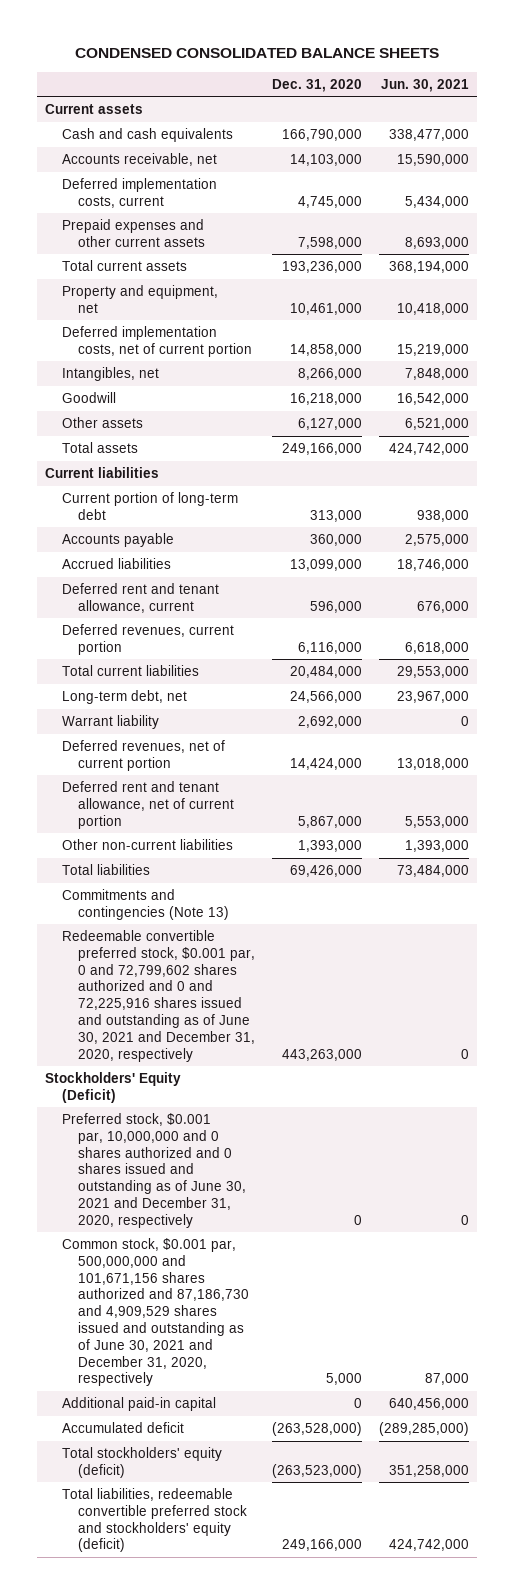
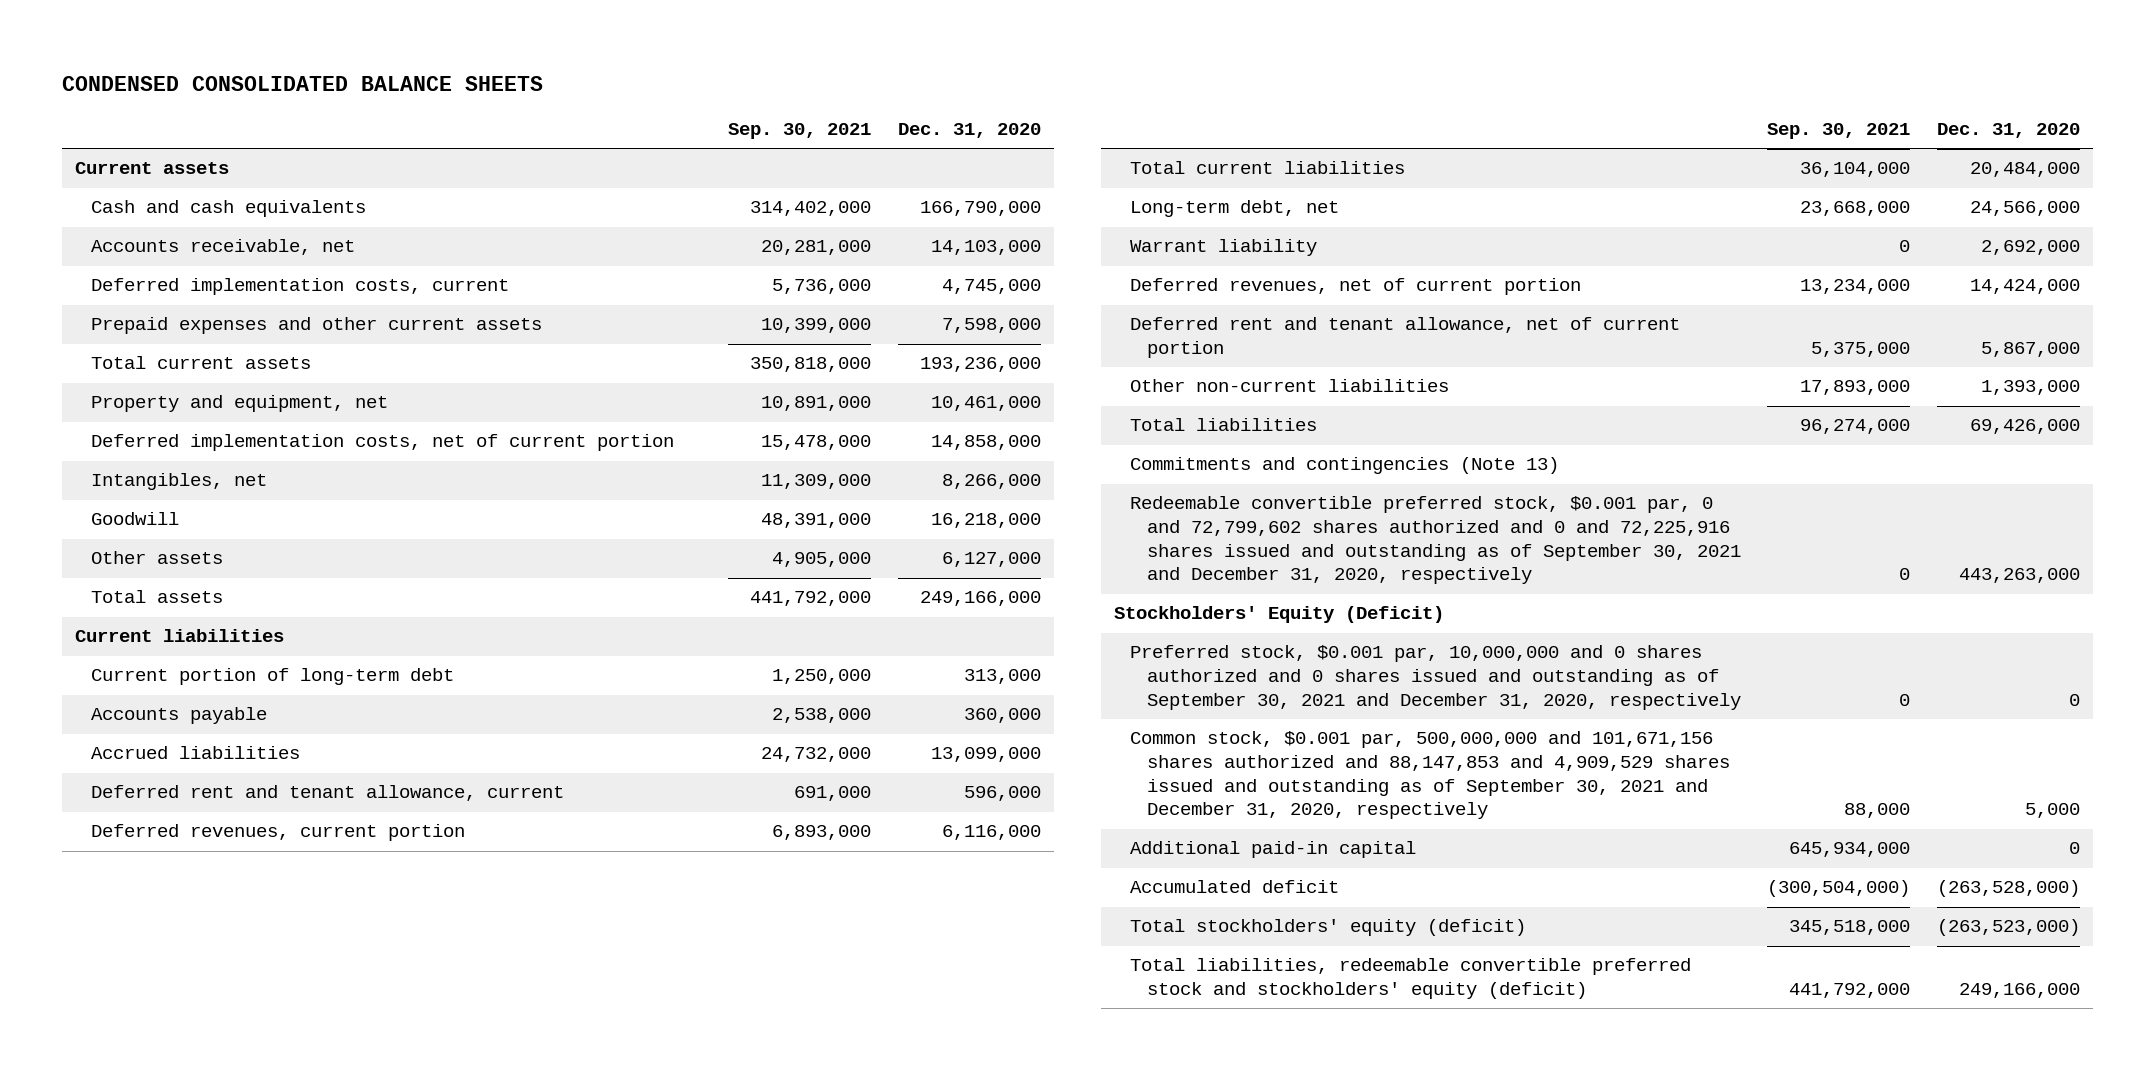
[380,78,469,92] Jun. 30, 2021 -> none
none -> [728,123,872,140] Sep. 30, 2021
[61,929,256,1062] Redeemable convertible preferred stock, $0.001 par, 0 and 72,799,602 shares authorized and 0 and 72,225,916 shares issued and outstanding as of June 30, 2021 and December 31, 2020, respectively -> [1130,496,1741,585] Redeemable convertible preferred stock, $0.001 par, 0 and 72,799,602 shares authorized and 0 and 72,225,916 shares issued and outstanding as of September 30, 2021 and December 31, 2020, respectively
[61,1112,247,1228] Preferred stock, $0.001 par, 10,000,000 and 0 shares authorized and 0 shares issued and outstanding as of June 30, 2021 and December 31, 2020, respectively -> [1130,645,1741,710] Preferred stock, $0.001 par, 10,000,000 and 0 shares authorized and 0 shares issued and outstanding as of September 30, 2021 and December 31, 2020, respectively
[61,1237,250,1387] Common stock, $0.001 par, 500,000,000 and 101,671,156 shares authorized and 87,186,730 and 4,909,529 shares issued and outstanding as of June 30, 2021 and December 31, 2020, respectively -> [1130,731,1730,820] Common stock, $0.001 par, 500,000,000 and 101,671,156 shares authorized and 88,147,853 and 4,909,529 shares issued and outstanding as of September 30, 2021 and December 31, 2020, respectively

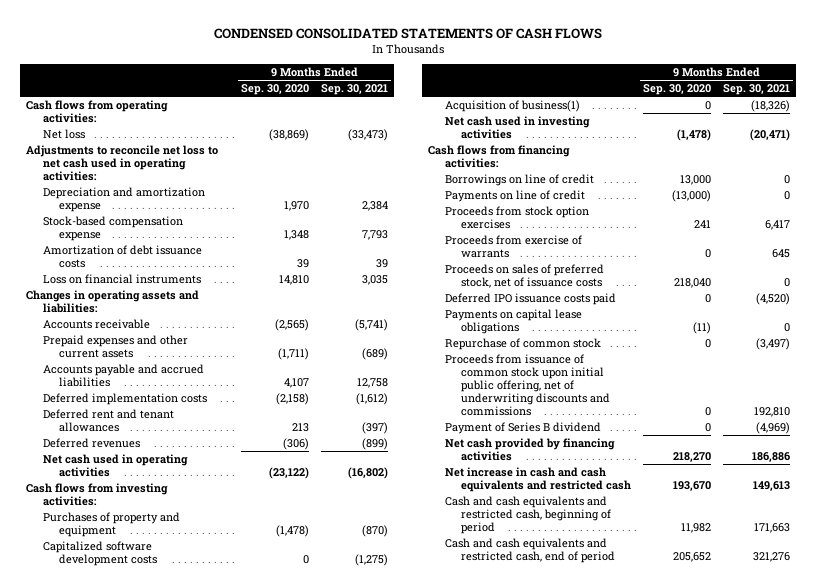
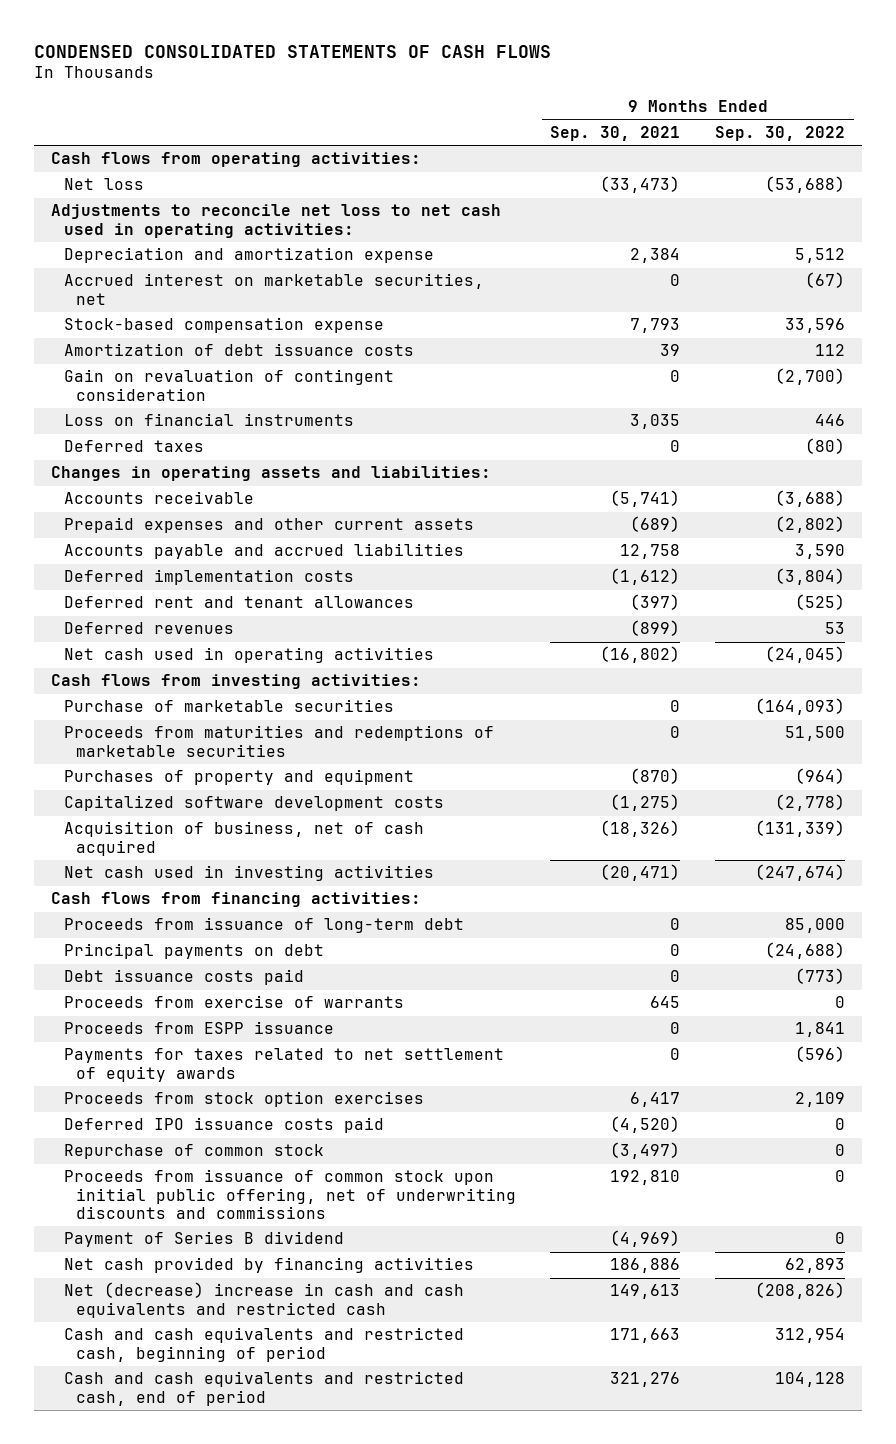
[241,84,310,96] Sep. 30, 2020 -> none
none -> [714,125,845,141] Sep. 30, 2022
none -> [63,273,484,305] Accrued interest on marketable securities, net
none -> [63,369,394,401] Gain on revaluation of contingent consideration
none -> [63,440,204,453] Deferred taxes
none -> [63,699,394,713] Purchase of marketable securities
none -> [63,725,494,757] Proceeds from maturities and redemptions of marketable securities
[444,100,580,113] Acquisition of business(1) -> [63,821,424,856] Acquisition of business, net of cash acquired
[444,174,594,187] Borrowings on line of credit -> none
[444,190,585,203] Payments on line of credit -> none
none -> [63,917,464,934] Proceeds from issuance of long-term debt
none -> [63,943,324,960] Principal payments on debt
none -> [63,969,304,986] Debt issuance costs paid
[444,264,604,289] Proceeds on sales of preferred stock, net of issuance costs -> none
none -> [63,1021,334,1035] Proceeds from ESPP issuance
none -> [63,1048,504,1082] Payments for taxes related to net settlement of equity awards
[444,206,589,230] Proceeds from stock option exercises -> [63,1091,424,1108] Proceeds from stock option exercises
[444,309,582,335] Payments on capital lease obligations -> none
[444,467,631,493] Net increase in cash and cash equivalents and restricted cash -> [63,1282,464,1318] Net (decrease) increase in cash and cash equivalents and restricted cash

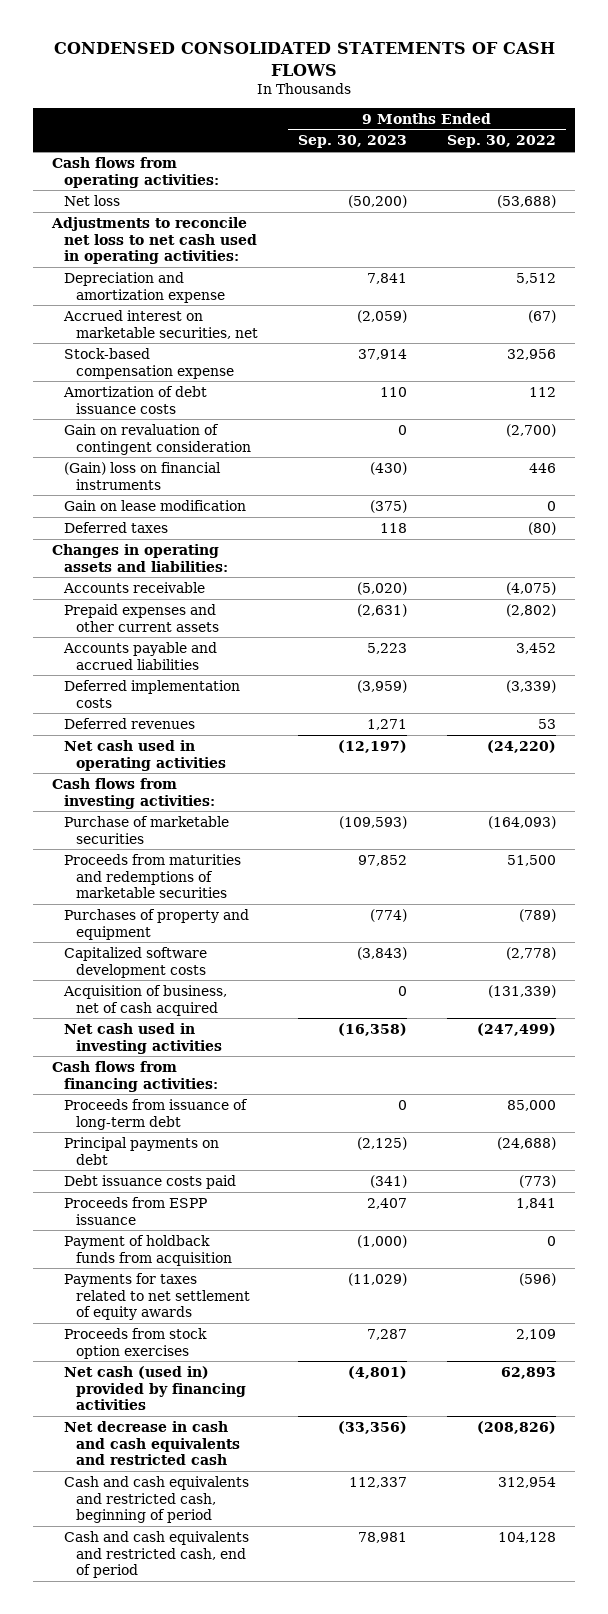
[550,125,681,141] Sep. 30, 2021 -> none
none -> [298,135,408,149] Sep. 30, 2023
[784,318,845,334] 33,596 -> [506,348,556,360] 32,956
[63,413,354,427] Loss on financial instruments -> [64,461,222,490] (Gain) loss on financial instruments
none -> [64,499,247,511] Gain on lease modification
[774,490,845,508] (3,688) -> [505,581,556,595] (4,075)
[63,596,414,609] Deferred rent and tenant allowances -> none
[794,544,845,560] 3,590 -> [515,642,556,654] 3,452
[774,568,845,586] (3,804) -> [505,679,556,693] (3,339)
[764,646,845,664] (24,045) -> [486,739,556,753] (24,220)
[794,768,845,785] (964) -> [518,908,556,922] (789)
[754,864,845,882] (247,674) -> [476,1022,556,1036] (247,499)
[63,995,404,1009] Proceeds from exercise of warrants -> none
none -> [64,1234,233,1266] Payment of holdback funds from acquisition
[63,1117,384,1134] Deferred IPO issuance costs paid -> none
[63,1144,324,1160] Repurchase of common stock -> none
[63,1169,516,1220] Proceeds from issuance of common stock upon initial public offering, net of underwriting discounts and commissions -> none
[63,1231,344,1248] Payment of Series B dividend -> none
[63,1257,474,1274] Net cash provided by financing activities -> [64,1365,247,1411] Net cash (used in) provided by financing activities
[63,1282,464,1318] Net (decrease) increase in cash and cash equivalents and restricted cash -> [64,1420,241,1466] Net decrease in cash and cash equivalents and restricted cash

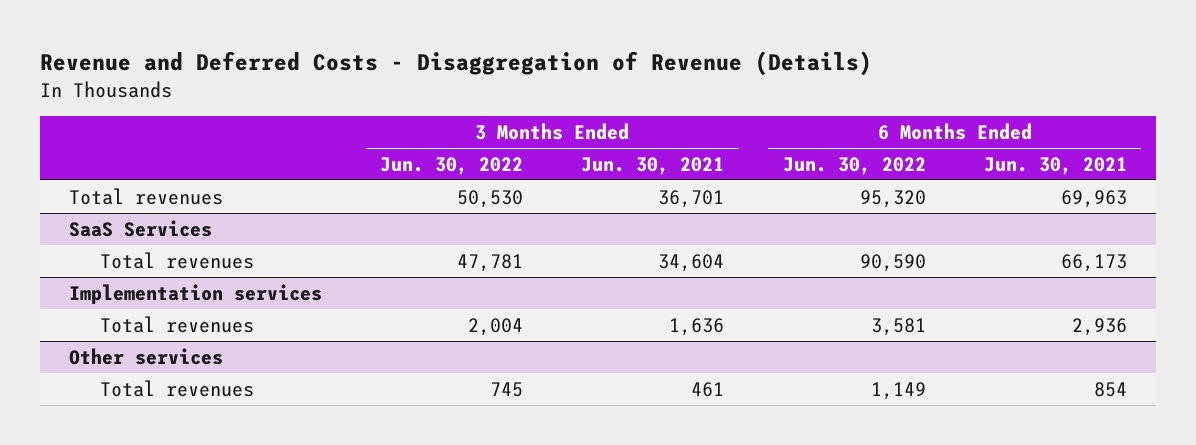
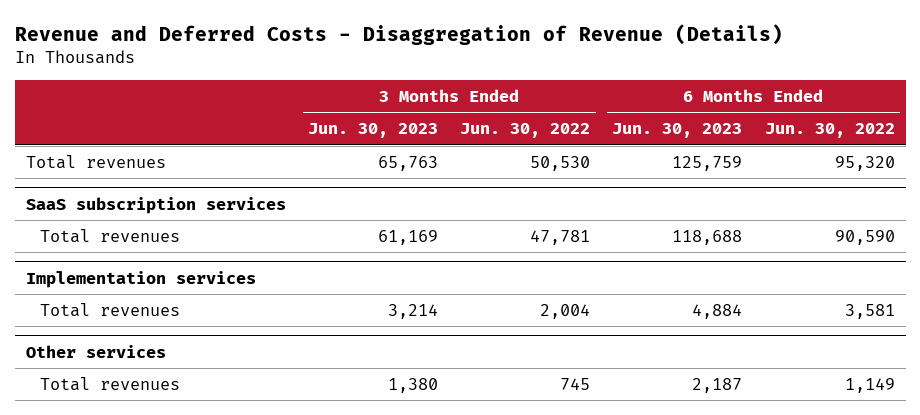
[581,156,725,175] Jun. 30, 2021 -> none
[983,156,1127,175] Jun. 30, 2021 -> none
none -> [308,123,439,139] Jun. 30, 2023
none -> [612,123,743,139] Jun. 30, 2023
[69,219,213,237] SaaS Services -> [25,196,286,214] SaaS subscription services

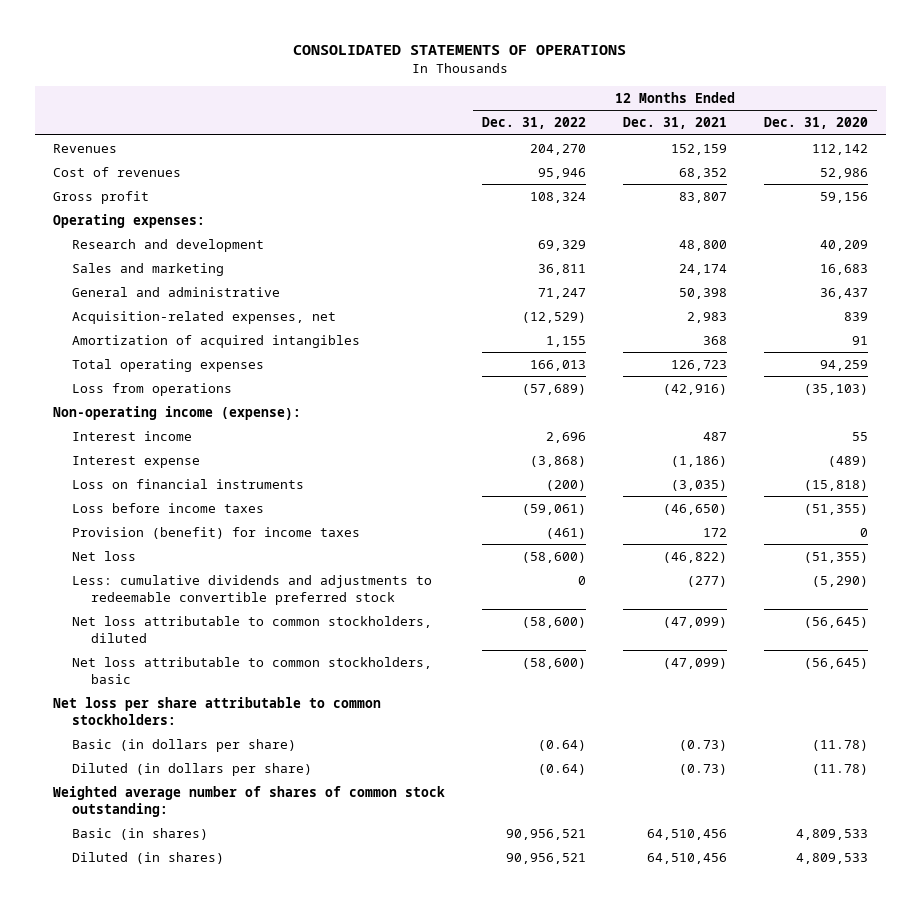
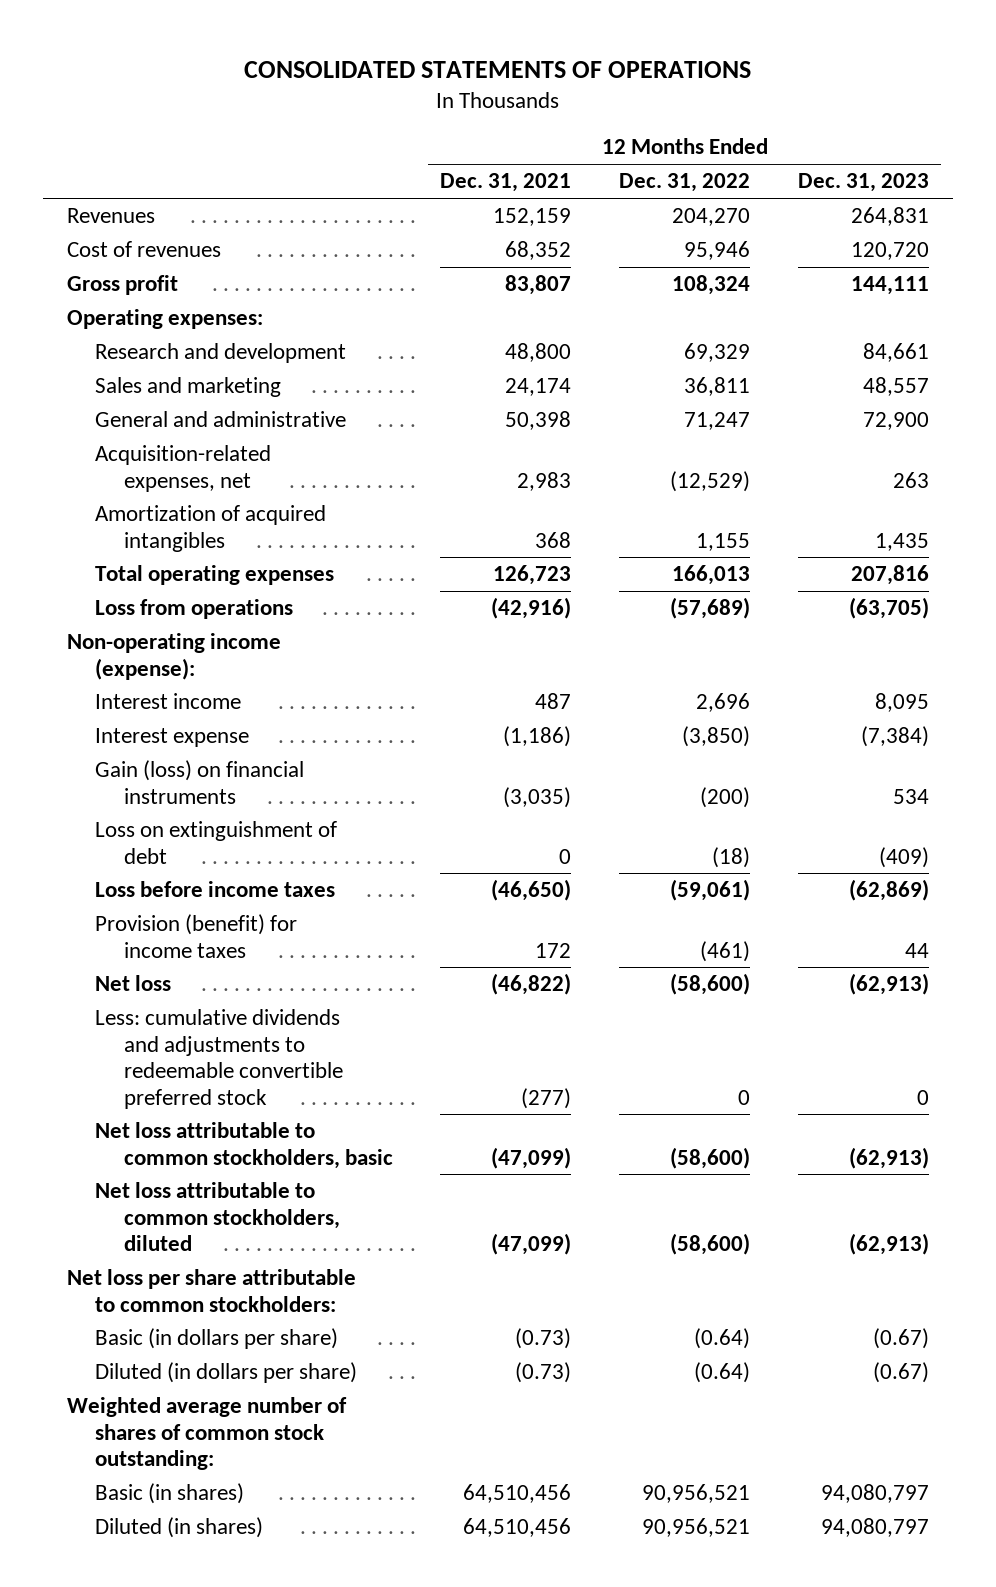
[763,117,868,130] Dec. 31, 2020 -> none
none -> [798,173,930,193] Dec. 31, 2023
[529,455,586,467] (3,868) -> [682,726,751,748] (3,850)
[72,478,305,489] Loss on financial instruments -> [95,760,305,804] Gain (loss) on financial instruments
none -> [95,821,338,864] Loss on extinguishment of debt
[72,615,433,643] Net loss attributable to common stockholders, diluted -> [95,1182,340,1252] Net loss attributable to common stockholders, diluted

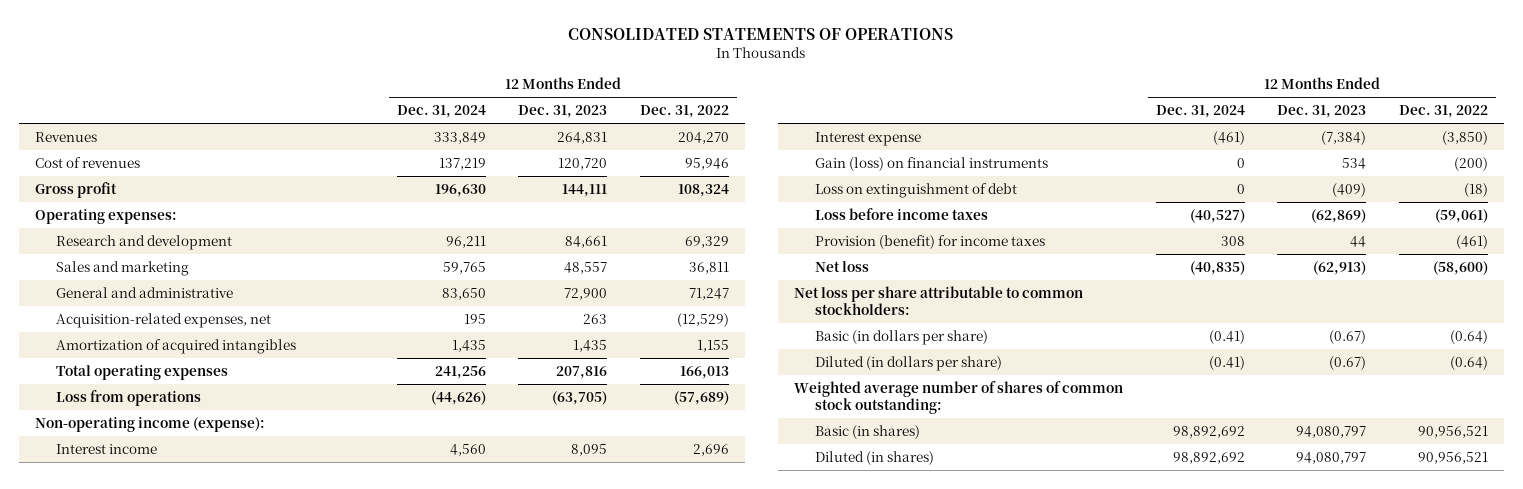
[440,173,572,193] Dec. 31, 2021 -> none
none -> [396,104,486,118] Dec. 31, 2024
[95,1009,343,1109] Less: cumulative dividends and adjustments to redeemable convertible preferred stock -> none
[95,1122,393,1169] Net loss attributable to common stockholders, basic -> none
[95,1182,340,1252] Net loss attributable to common stockholders, diluted -> none

